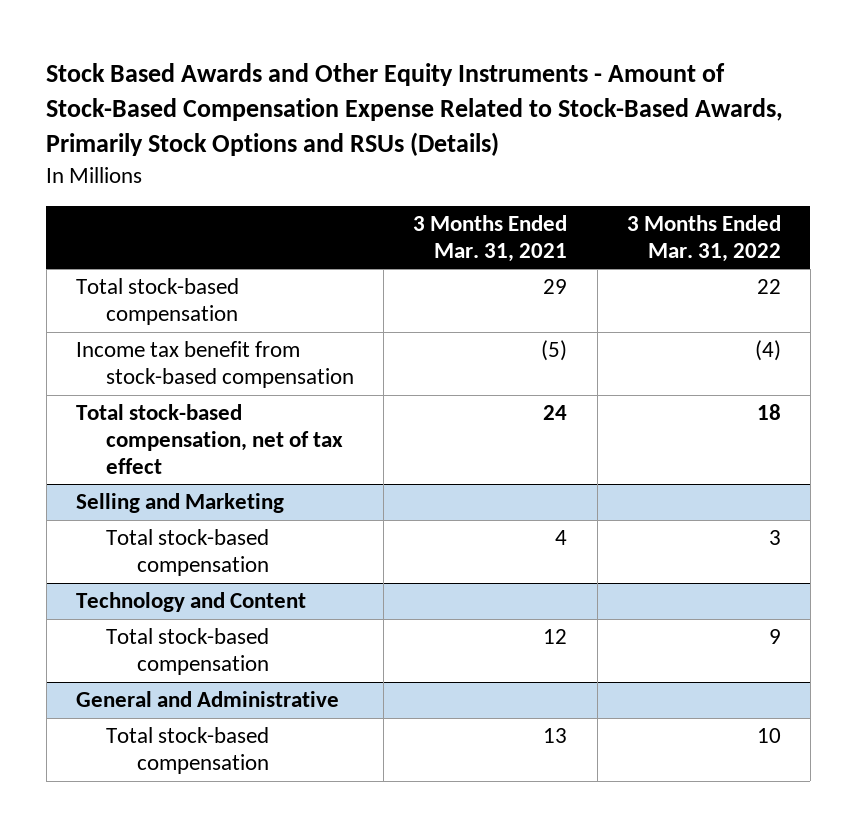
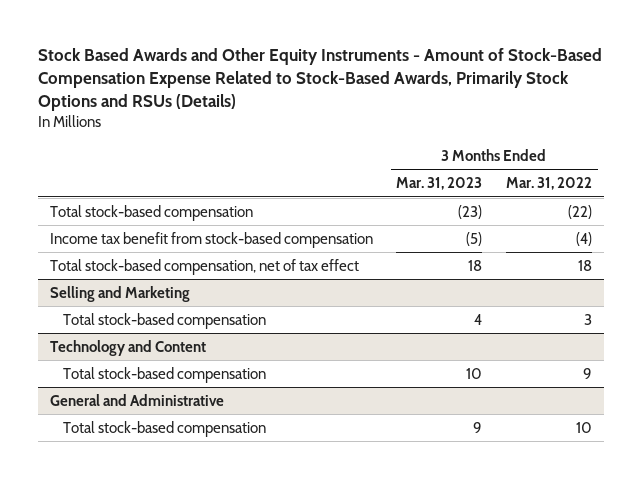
[413,214,568,262] 3 Months Ended Mar. 31, 2021 -> none
none -> [396,177,483,191] Mar. 31, 2023
[756,279,781,295] 22 -> [567,204,592,219] (22)

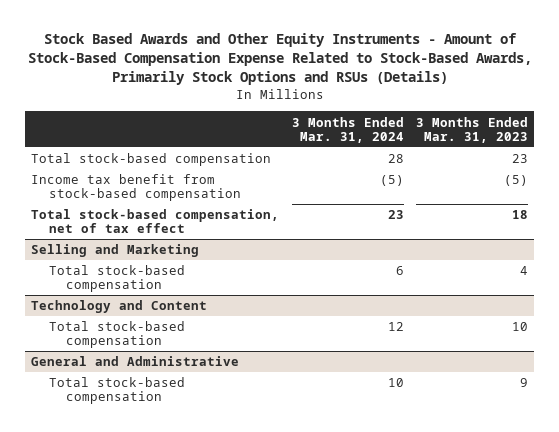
[505,177,592,191] Mar. 31, 2022 -> none
none -> [291,116,404,143] 3 Months Ended Mar. 31, 2024
[458,204,483,219] (23) -> [512,154,529,164] 23

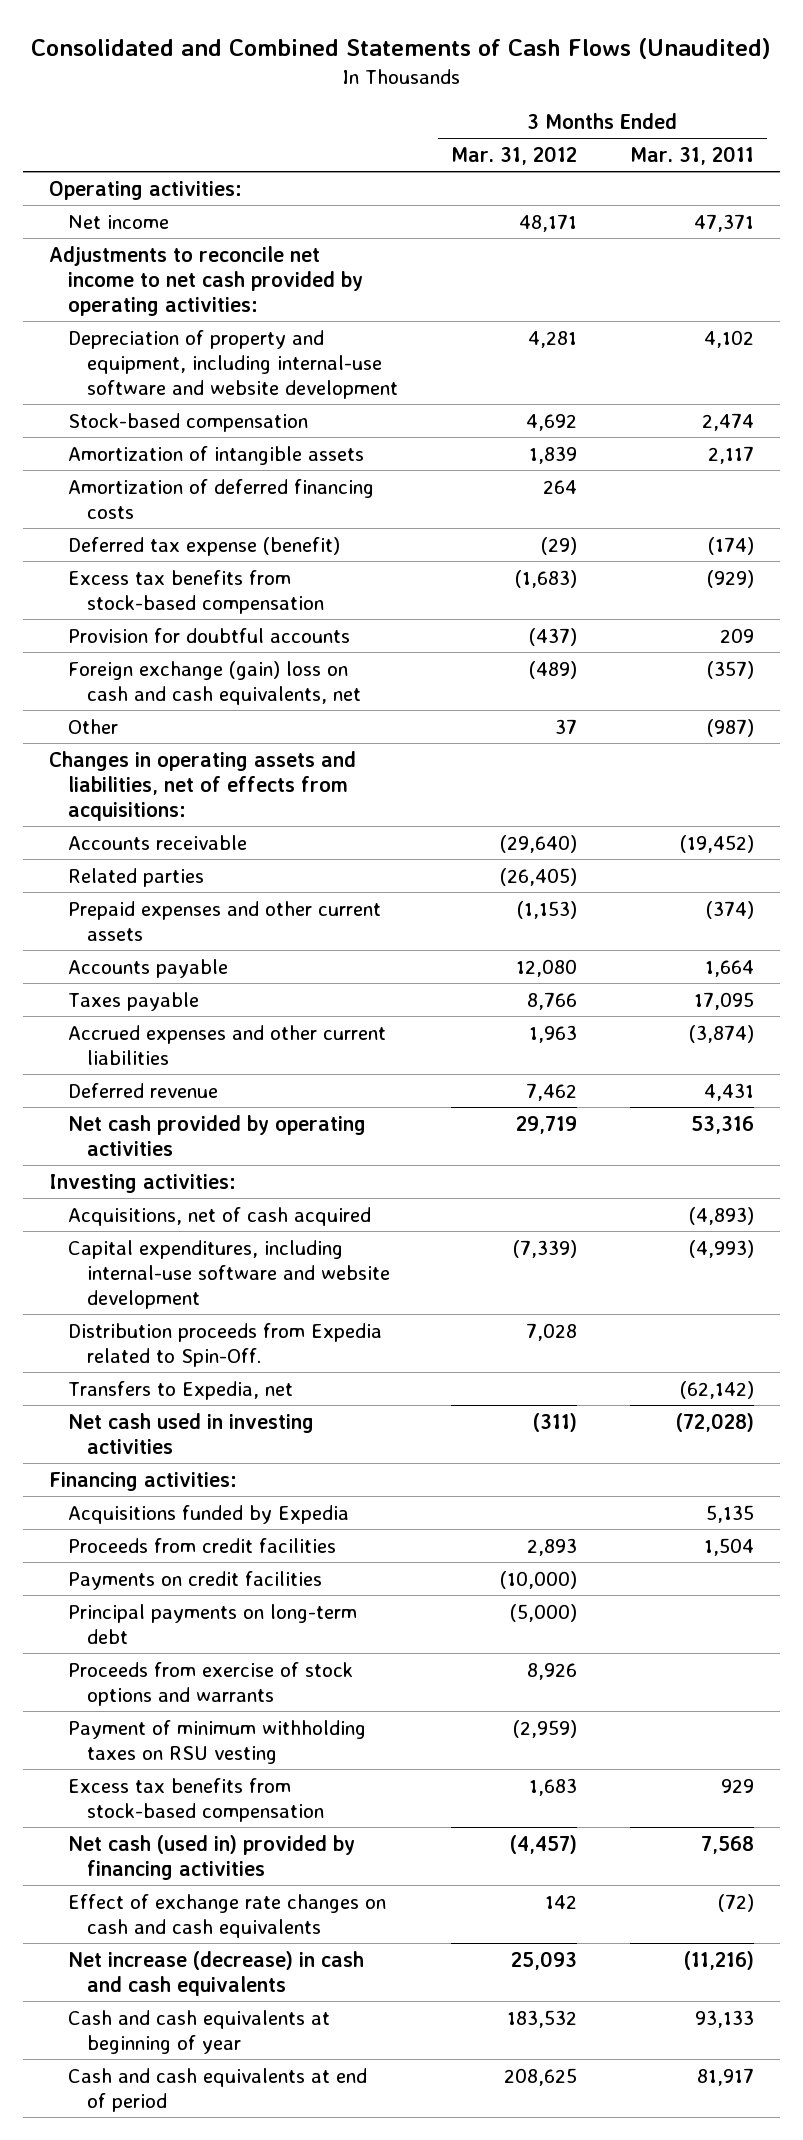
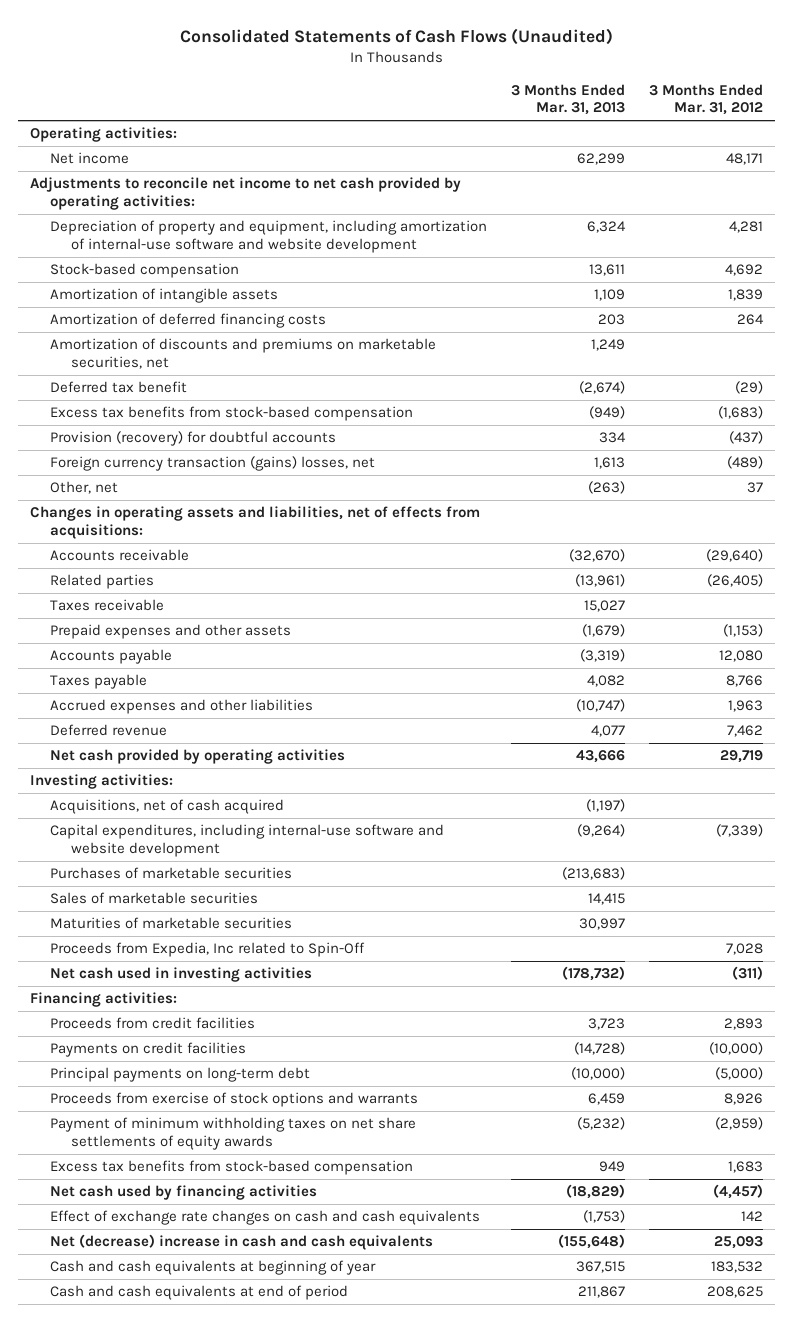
[31,37,772,59] Consolidated and Combined Statements of Cash Flows (Unaudited) -> [179,27,613,45] Consolidated Statements of Cash Flows (Unaudited)
[629,146,754,166] Mar. 31, 2011 -> none
none -> [511,83,626,116] 3 Months Ended Mar. 31, 2013
[68,329,399,399] Depreciation of property and equipment, including internal-use software and website development -> [50,220,488,253] Depreciation of property and equipment, including amortization of internal-use software and website development
none -> [50,338,437,369] Amortization of discounts and premiums on marketable securities, net
[68,536,341,556] Deferred tax expense (benefit) -> [50,381,188,394] Deferred tax benefit
[68,627,351,643] Provision for doubtful accounts -> [50,431,337,447] Provision (recovery) for doubtful accounts
[68,660,362,705] Foreign exchange (gain) loss on cash and cash equivalents, net -> [50,456,376,472] Foreign currency transaction (gains) losses, net
[68,718,119,734] Other -> [50,481,119,495] Other, net
none -> [50,599,165,612] Taxes receivable
[68,900,382,941] Prepaid expenses and other current assets -> [50,624,292,640] Prepaid expenses and other assets
[68,1024,387,1065] Accrued expenses and other current liabilities -> [50,699,314,715] Accrued expenses and other liabilities
[68,1380,294,1400] Transfers to Expedia, net -> none
none -> [50,867,293,880] Purchases of marketable securities
none -> [50,892,259,905] Sales of marketable securities
none -> [50,917,293,930] Maturities of marketable securities
[68,1322,383,1367] Distribution proceeds from Expedia related to Spin-Off. -> [50,942,366,958] Proceeds from Expedia, Inc related to Spin-Off
[68,1504,350,1524] Acquisitions funded by Expedia -> none
[68,1719,367,1764] Payment of minimum withholding taxes on RSU vesting -> [50,1117,417,1150] Payment of minimum withholding taxes on net share settlements of equity awards
[68,1834,356,1880] Net cash (used in) provided by financing activities -> [50,1185,318,1201] Net cash used by financing activities
[68,1950,365,1996] Net increase (decrease) in cash and cash equivalents -> [50,1234,434,1251] Net (decrease) increase in cash and cash equivalents

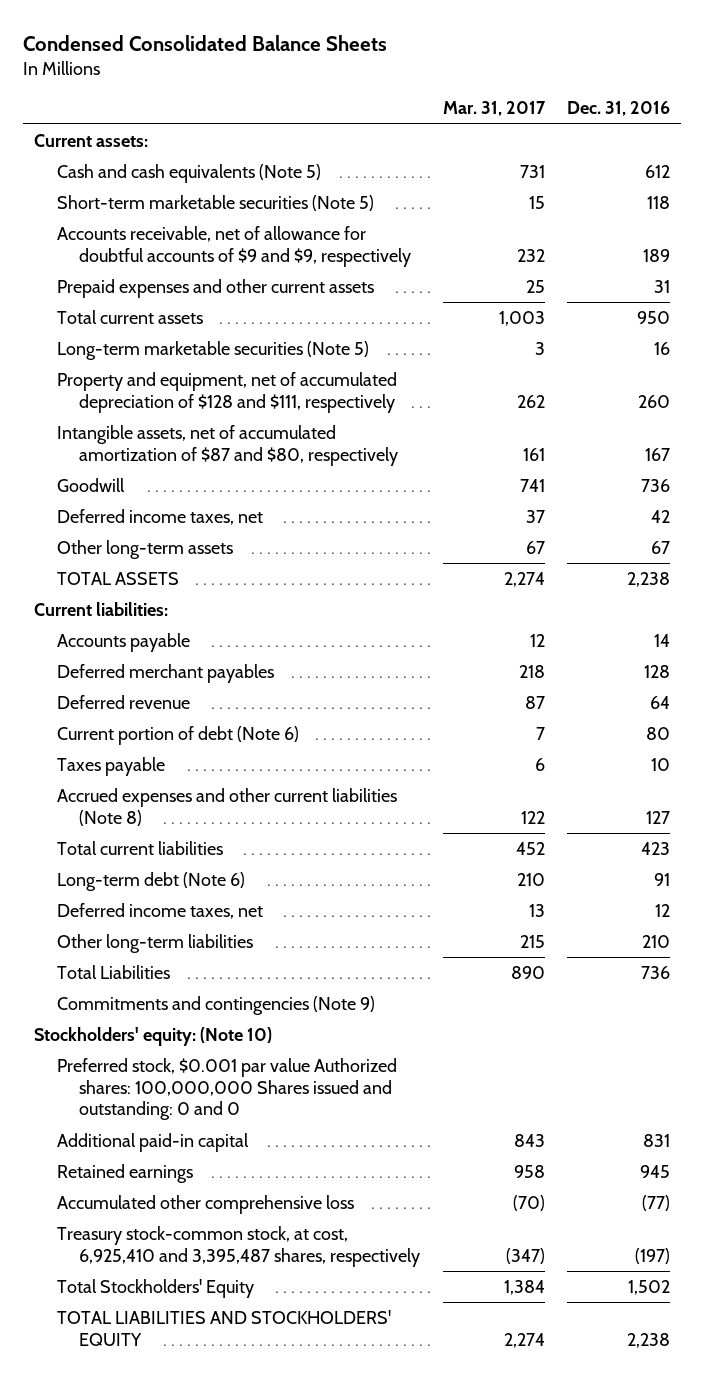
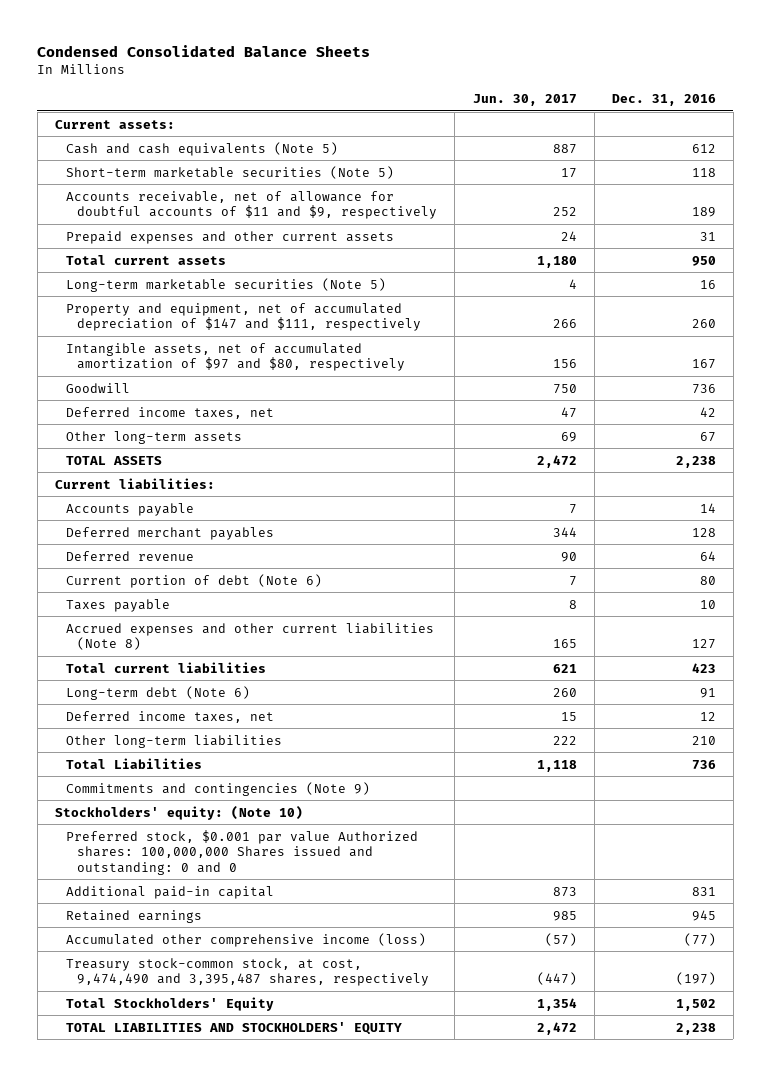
[442,101,546,117] Mar. 31, 2017 -> none
none -> [472,94,577,107] Jun. 30, 2017
[56,225,412,267] Accounts receivable, net of allowance for doubtful accounts of $9 and $9, respectively -> [65,190,438,220] Accounts receivable, net of allowance for doubtful accounts of $11 and $9, respectively
[56,371,397,413] Property and equipment, net of accumulated depreciation of $128 and $111, respectively -> [65,302,422,332] Property and equipment, net of accumulated depreciation of $147 and $111, respectively
[56,424,399,466] Intangible assets, net of accumulated amortization of $87 and $80, respectively -> [65,342,406,372] Intangible assets, net of accumulated amortization of $97 and $80, respectively
[56,1194,354,1214] Accumulated other comprehensive loss -> [65,932,426,947] Accumulated other comprehensive income (loss)
[56,1225,421,1267] Treasury stock-common stock, at cost, 6,925,410 and 3,395,487 shares, respectively -> [65,957,430,987] Treasury stock-common stock, at cost, 9,474,490 and 3,395,487 shares, respectively

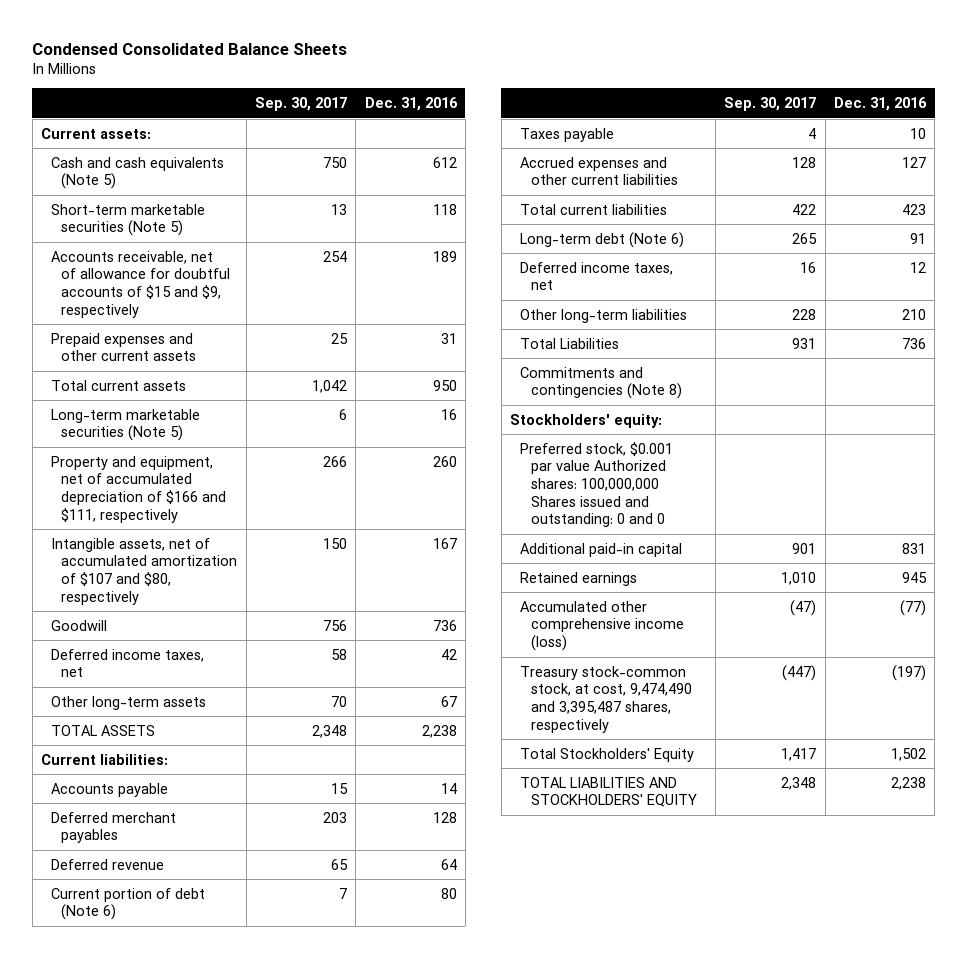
[472,94,577,107] Jun. 30, 2017 -> none
none -> [254,97,347,112] Sep. 30, 2017
[65,190,438,220] Accounts receivable, net of allowance for doubtful accounts of $11 and $9, respectively -> [51,250,231,318] Accounts receivable, net of allowance for doubtful accounts of $15 and $9, respectively
[65,302,422,332] Property and equipment, net of accumulated depreciation of $147 and $111, respectively -> [51,455,227,523] Property and equipment, net of accumulated depreciation of $166 and $111, respectively
[65,342,406,372] Intangible assets, net of accumulated amortization of $97 and $80, respectively -> [51,537,238,605] Intangible assets, net of accumulated amortization of $107 and $80, respectively
[65,622,434,651] Accrued expenses and other current liabilities (Note 8) -> [520,156,678,186] Accrued expenses and other current liabilities
[65,781,370,796] Commitments and contingencies (Note 9) -> [520,366,682,400] Commitments and contingencies (Note 8)
[54,805,303,820] Stockholders' equity: (Note 10) -> [510,413,663,428] Stockholders' equity:

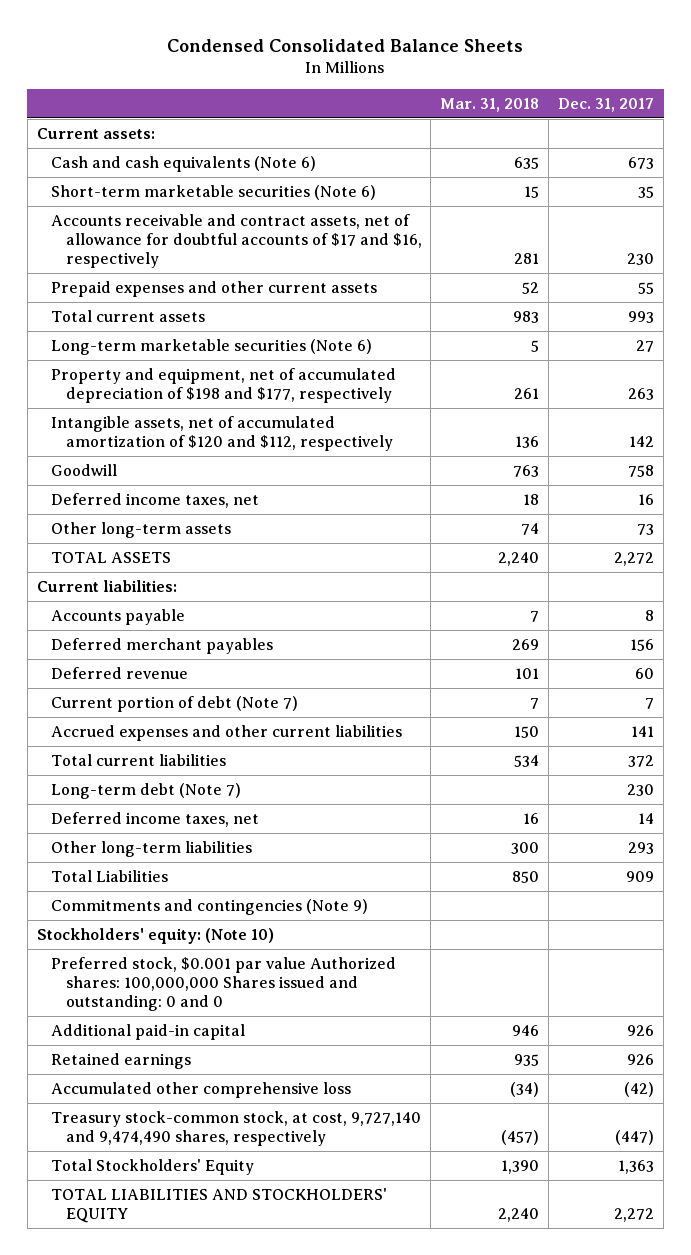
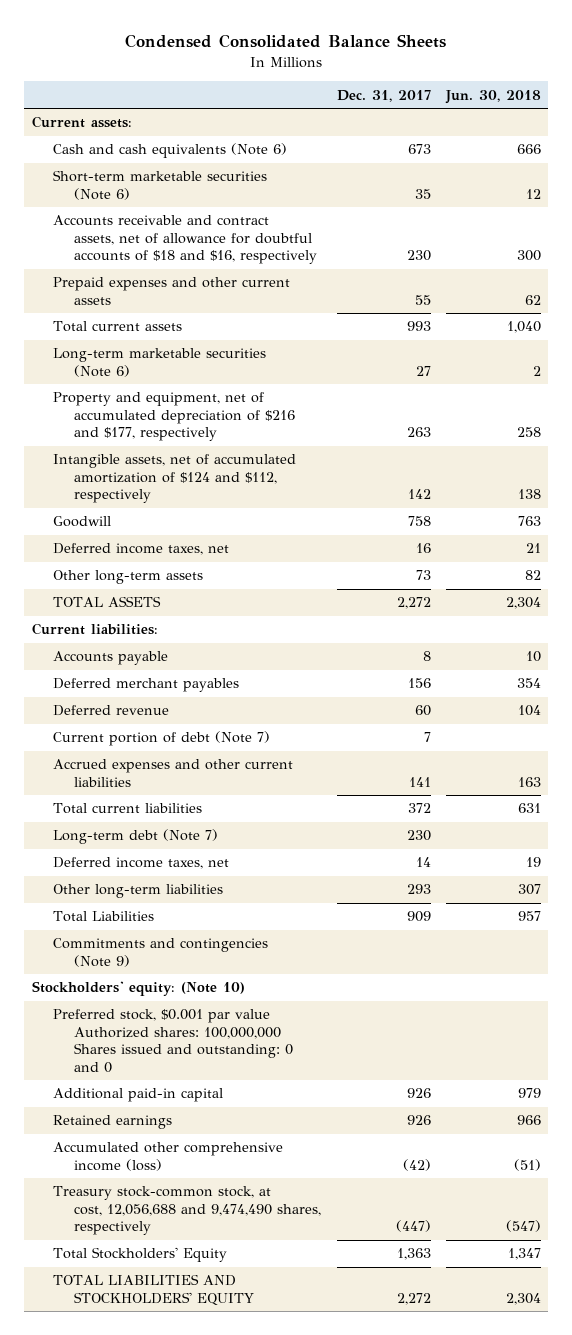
[440,97,540,112] Mar. 31, 2018 -> none
none -> [444,89,541,104] Jun. 30, 2018
[51,213,422,269] Accounts receivable and contract assets, net of allowance for doubtful accounts of $17 and $16, respectively -> [53,215,318,265] Accounts receivable and contract assets, net of allowance for doubtful accounts of $18 and $16, respectively
[51,367,397,404] Property and equipment, net of accumulated depreciation of $198 and $177, respectively -> [53,392,296,442] Property and equipment, net of accumulated depreciation of $216 and $177, respectively
[51,415,393,452] Intangible assets, net of accumulated amortization of $120 and $112, respectively -> [53,454,297,504] Intangible assets, net of accumulated amortization of $124 and $112, respectively
[51,1081,352,1098] Accumulated other comprehensive loss -> [53,1142,284,1171] Accumulated other comprehensive income (loss)
[51,1110,422,1147] Treasury stock-common stock, at cost, 9,727,140 and 9,474,490 shares, respectively -> [53,1186,322,1236] Treasury stock-common stock, at cost, 12,056,688 and 9,474,490 shares, respectively

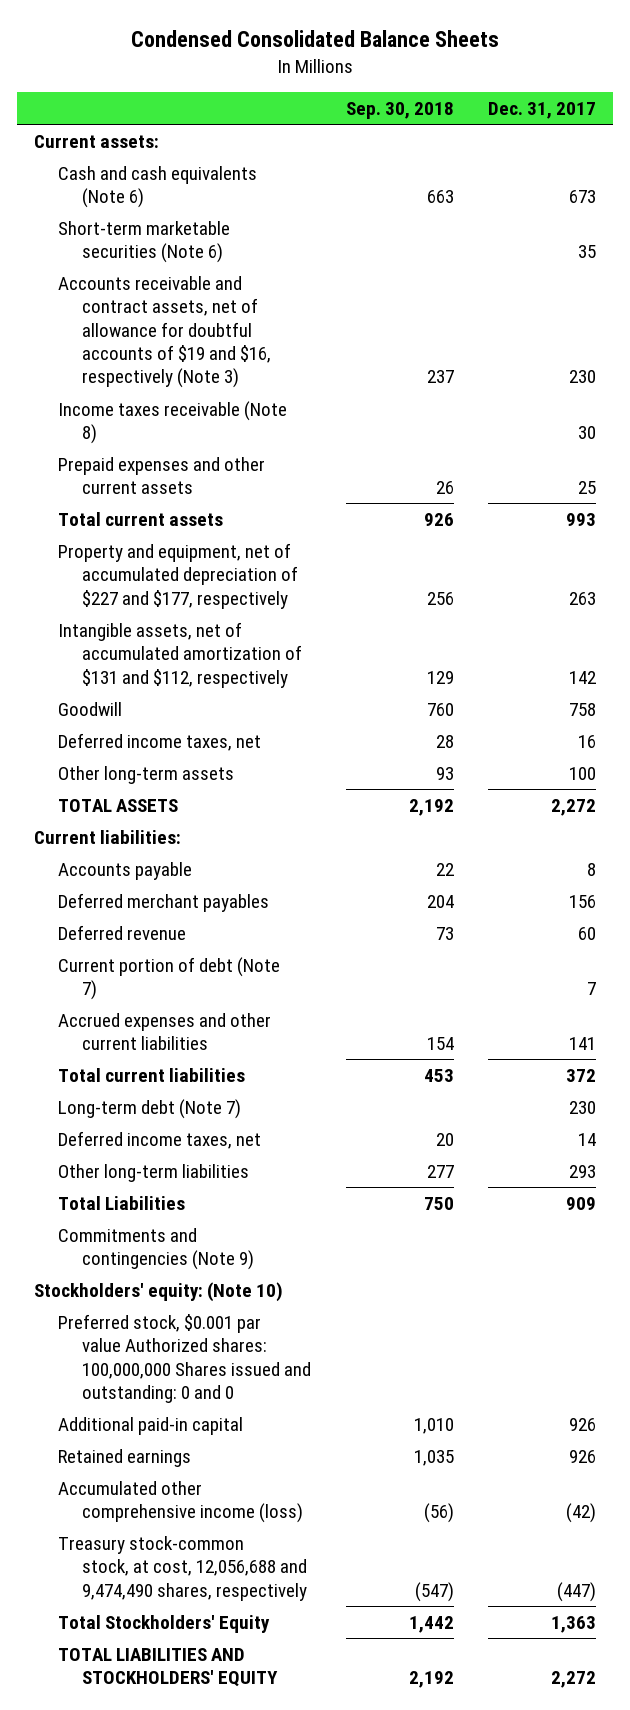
[444,89,541,104] Jun. 30, 2018 -> none
none -> [345,102,454,120] Sep. 30, 2018
[53,215,318,265] Accounts receivable and contract assets, net of allowance for doubtful accounts of $18 and $16, respectively -> [58,275,272,389] Accounts receivable and contract assets, net of allowance for doubtful accounts of $19 and $16, respectively (Note 3)
none -> [58,400,288,445] Income taxes receivable (Note 8)
[414,294,431,305] 55 -> [578,481,597,495] 25
[53,348,267,377] Long-term marketable securities (Note 6) -> none
[53,392,296,442] Property and equipment, net of accumulated depreciation of $216 and $177, respectively -> [58,542,299,609] Property and equipment, net of accumulated depreciation of $227 and $177, respectively
[53,454,297,504] Intangible assets, net of accumulated amortization of $124 and $112, respectively -> [58,621,303,688] Intangible assets, net of accumulated amortization of $131 and $112, respectively
[415,570,431,581] 73 -> [569,766,597,780] 100

